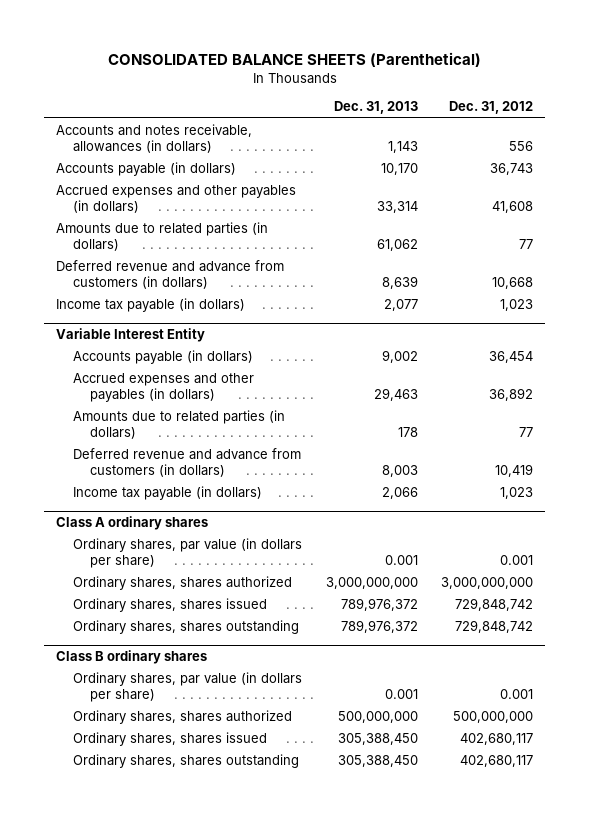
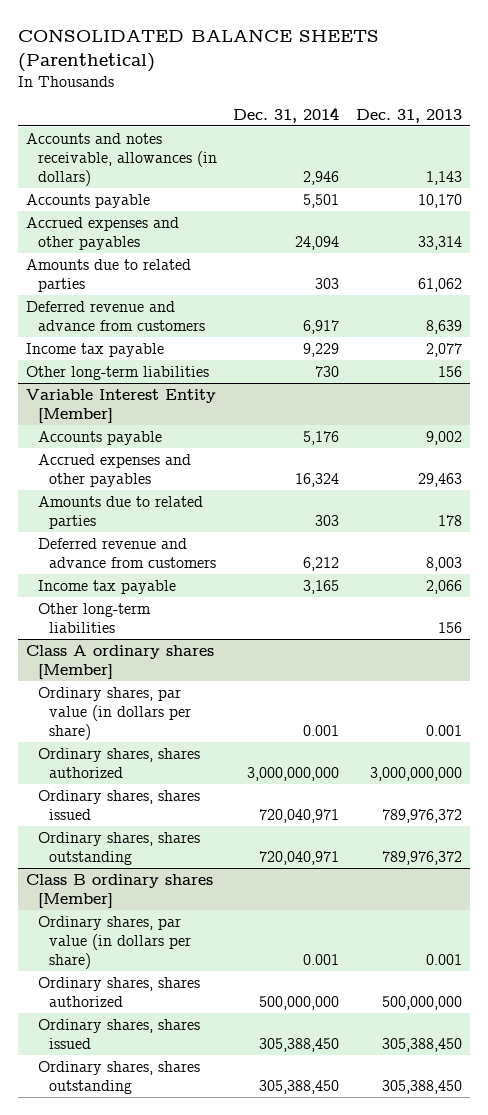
[449,101,534,115] Dec. 31, 2012 -> none
none -> [233,106,340,123] Dec. 31, 2014
[56,161,237,176] Accounts payable (in dollars) -> [26,193,151,208] Accounts payable
[56,184,297,213] Accrued expenses and other payables (in dollars) -> [26,216,180,250] Accrued expenses and other payables
[56,221,269,251] Amounts due to related parties (in dollars) -> [26,258,192,292] Amounts due to related parties
[56,259,285,289] Deferred revenue and advance from customers (in dollars) -> [26,300,205,331] Deferred revenue and advance from customers
[56,297,246,312] Income tax payable (in dollars) -> [26,342,165,357] Income tax payable
none -> [26,365,210,380] Other long-term liabilities
[56,327,206,342] Variable Interest Entity -> [26,388,217,423] Variable Interest Entity [Member]
[72,349,253,364] Accounts payable (in dollars) -> [37,430,162,445] Accounts payable
[72,372,254,402] Accrued expenses and other payables (in dollars) -> [37,453,191,487] Accrued expenses and other payables
[72,409,285,439] Amounts due to related parties (in dollars) -> [37,495,203,529] Amounts due to related parties
[72,447,301,477] Deferred revenue and advance from customers (in dollars) -> [37,537,217,568] Deferred revenue and advance from customers
[72,485,262,500] Income tax payable (in dollars) -> [37,579,176,594] Income tax payable
none -> [37,602,151,633] Other long-term liabilities
[56,515,209,530] Class A ordinary shares -> [26,644,215,679] Class A ordinary shares [Member]
[56,649,208,664] Class B ordinary shares -> [26,873,214,908] Class B ordinary shares [Member]

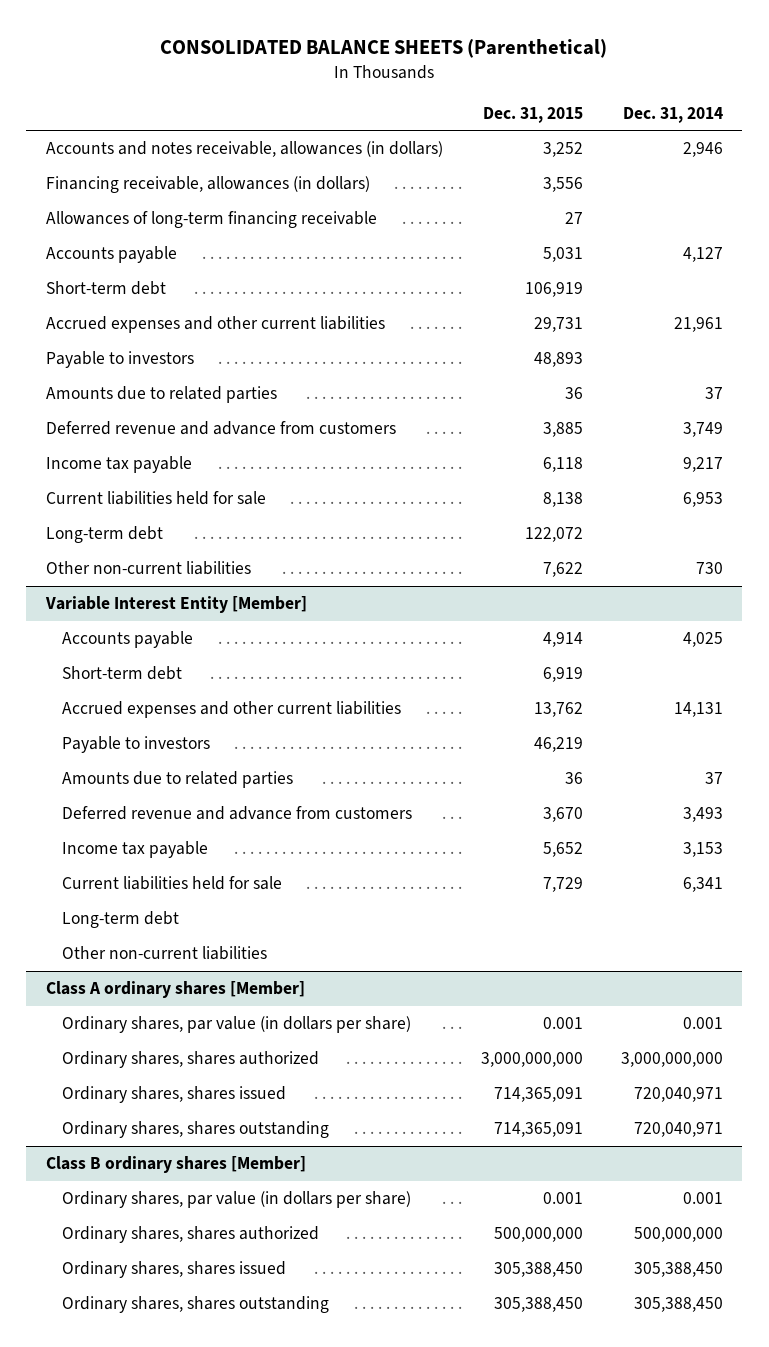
[355,108,462,123] Dec. 31, 2013 -> none
none -> [482,106,583,123] Dec. 31, 2015
none -> [45,176,370,194] Financing receivable, allowances (in dollars)
none -> [45,211,377,229] Allowances of long-term financing receivable
[303,193,340,208] 5,501 -> [683,247,724,263] 4,127
none -> [45,281,166,296] Short-term debt
[26,216,180,250] Accrued expenses and other payables -> [45,316,385,334] Accrued expenses and other current liabilities
[295,235,340,250] 24,094 -> [674,317,724,333] 21,961
none -> [45,351,194,369] Payable to investors
[315,277,340,289] 303 -> [705,387,724,400] 37
[303,319,340,334] 6,917 -> [683,422,724,438] 3,749
[303,342,340,357] 9,229 -> [683,457,724,473] 9,217
none -> [45,491,266,506] Current liabilities held for sale
none -> [45,526,163,544] Long-term debt
[26,365,210,380] Other long-term liabilities -> [45,561,251,576] Other non-current liabilities
[303,430,340,445] 5,176 -> [683,632,724,648] 4,025
none -> [62,666,183,681] Short-term debt
[37,453,191,487] Accrued expenses and other payables -> [62,701,402,719] Accrued expenses and other current liabilities
[295,472,340,487] 16,324 -> [674,702,724,718] 14,131
none -> [62,736,211,754] Payable to investors
[315,514,340,526] 303 -> [705,772,724,785] 37
[303,556,340,571] 6,212 -> [683,807,724,823] 3,493
[303,579,340,594] 3,165 -> [683,842,724,858] 3,153
none -> [62,876,283,891] Current liabilities held for sale
none -> [62,911,180,929] Long-term debt
[37,602,151,633] Other long-term liabilities -> [62,946,268,961] Other non-current liabilities

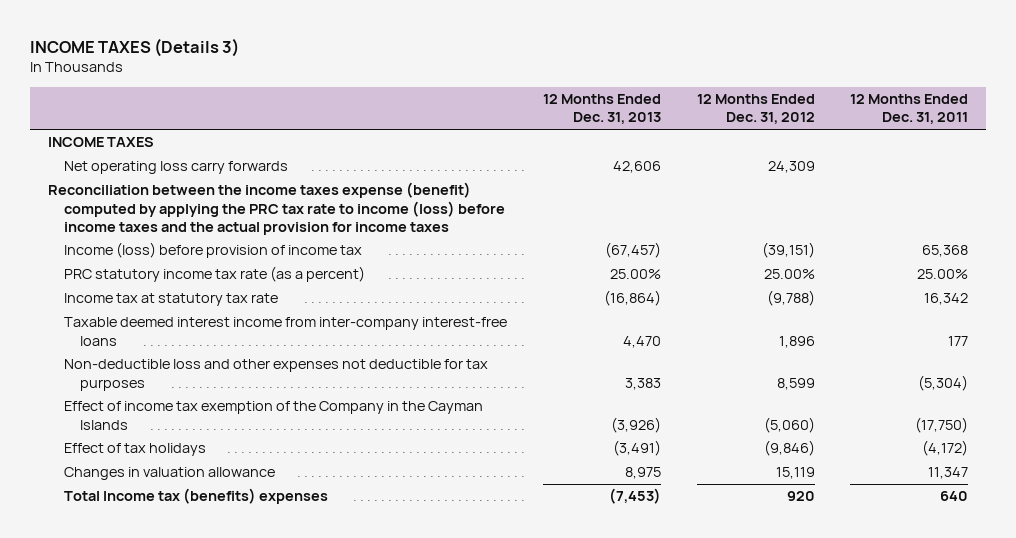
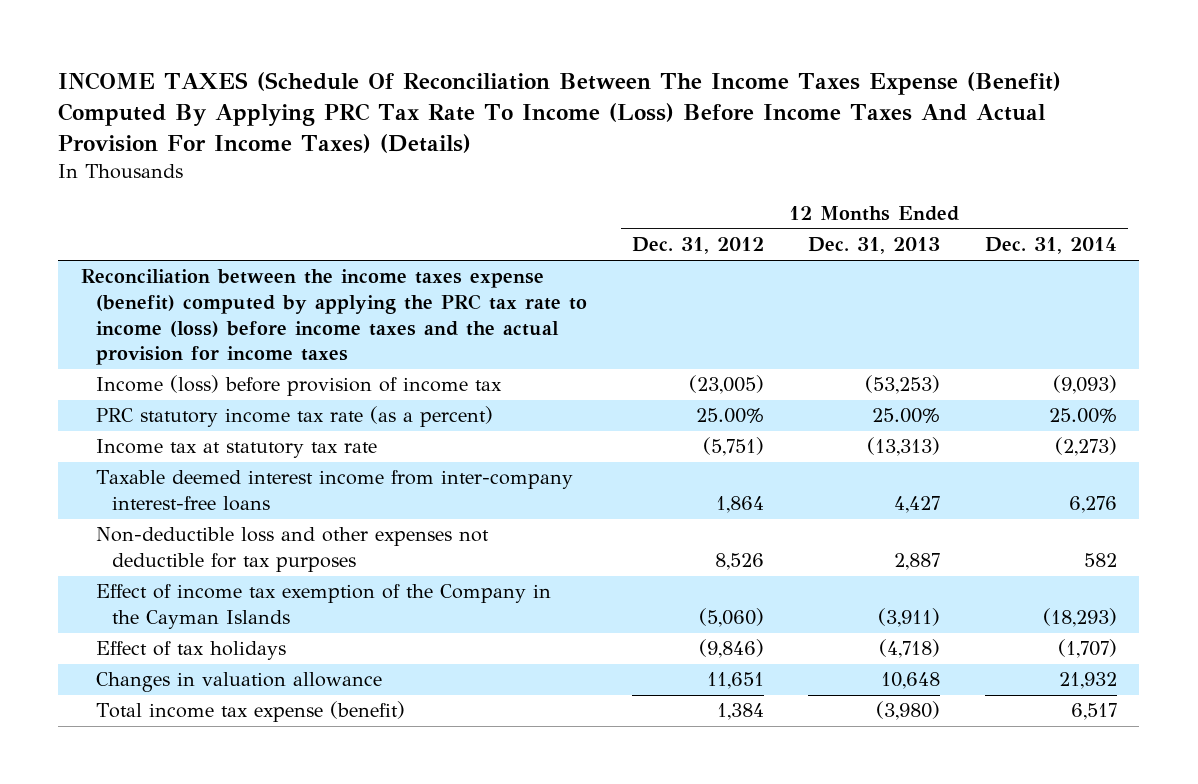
[30,37,240,57] INCOME TAXES (Details 3) -> [58,72,1062,154] INCOME TAXES (Schedule Of Reconciliation Between The Income Taxes Expense (Benefit) Computed By Applying PRC Tax Rate To Income (Loss) Before Income Taxes And Actual Provision For Income Taxes) (Details)
[850,94,969,125] 12 Months Ended Dec. 31, 2011 -> none
none -> [985,237,1118,255] Dec. 31, 2014
[48,137,155,148] INCOME TAXES -> none
[64,161,289,175] Net operating loss carry forwards -> none
[604,242,661,259] (67,457) -> [865,375,941,395] (53,253)
[761,242,815,259] (39,151) -> [688,375,764,395] (23,005)
[603,290,661,307] (16,864) -> [867,437,941,457] (13,313)
[766,290,815,307] (9,788) -> [702,437,764,457] (5,751)
[622,335,661,348] 4,470 -> [894,496,941,514] 4,427
[778,335,815,348] 1,896 -> [715,496,764,514] 1,864
[624,377,661,390] 3,383 -> [894,553,941,571] 2,887
[776,377,815,390] 8,599 -> [714,553,764,571] 8,526
[610,416,661,433] (3,926) -> [878,608,941,628] (3,911)
[612,440,661,457] (3,491) -> [879,639,941,659] (4,718)
[624,467,661,480] 8,975 -> [881,672,941,690] 10,648
[775,467,815,480] 15,119 -> [706,672,764,690] 11,651
[64,488,329,505] Total Income tax (benefits) expenses -> [96,701,406,723] Total income tax expense (benefit)
[608,488,661,505] (7,453) -> [876,701,941,721] (3,980)
[786,491,815,502] 920 -> [716,703,764,721] 1,384

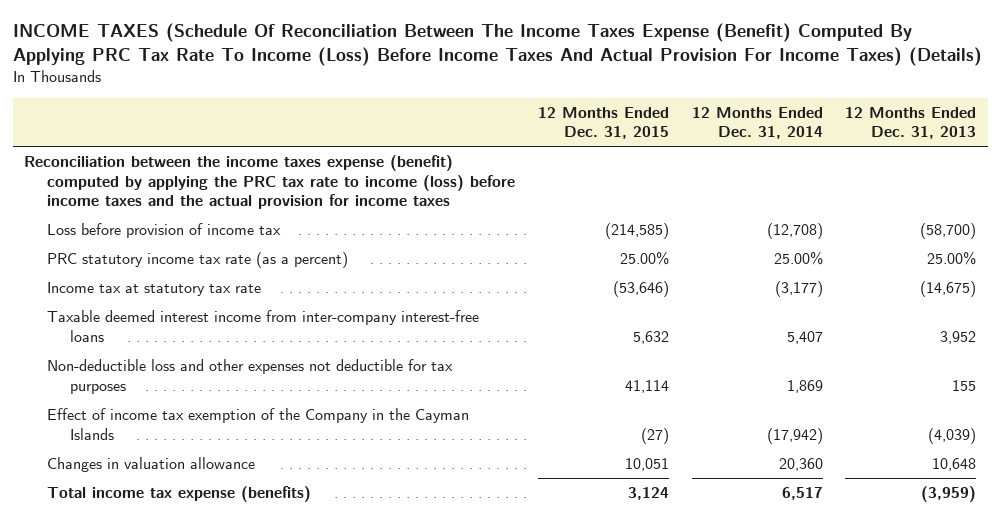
[631,237,764,255] Dec. 31, 2012 -> none
none -> [538,106,670,140] 12 Months Ended Dec. 31, 2015
[96,375,503,397] Income (loss) before provision of income tax -> [47,222,282,238] Loss before provision of income tax
[865,375,941,395] (53,253) -> [920,222,977,239] (58,700)
[1053,375,1118,395] (9,093) -> [766,222,823,239] (12,708)
[96,641,287,661] Effect of tax holidays -> none
[867,437,941,457] (13,313) -> [920,280,977,297] (14,675)
[1055,437,1118,457] (2,273) -> [774,280,823,297] (3,177)
[894,496,941,514] 4,427 -> [940,330,977,344] 3,952
[1069,496,1118,514] 6,276 -> [786,330,823,344] 5,407
[894,553,941,571] 2,887 -> [952,379,977,391] 155
[1084,553,1118,568] 582 -> [786,379,823,393] 1,869
[878,608,941,628] (3,911) -> [928,427,977,444] (4,039)
[1043,608,1118,628] (18,293) -> [766,427,823,444] (17,942)
[1059,672,1118,690] 21,932 -> [778,457,823,471] 20,360
[96,701,406,723] Total income tax expense (benefit) -> [47,485,312,502] Total income tax expense (benefits)
[876,701,941,721] (3,980) -> [921,485,977,502] (3,959)

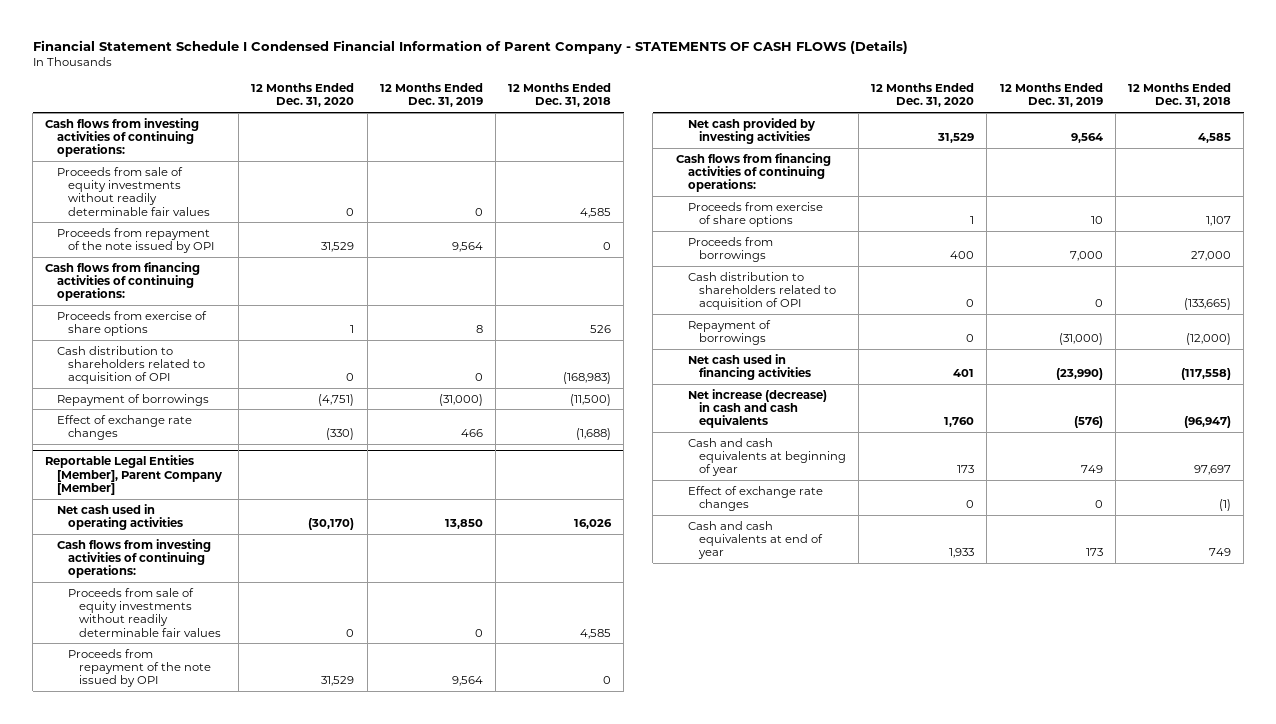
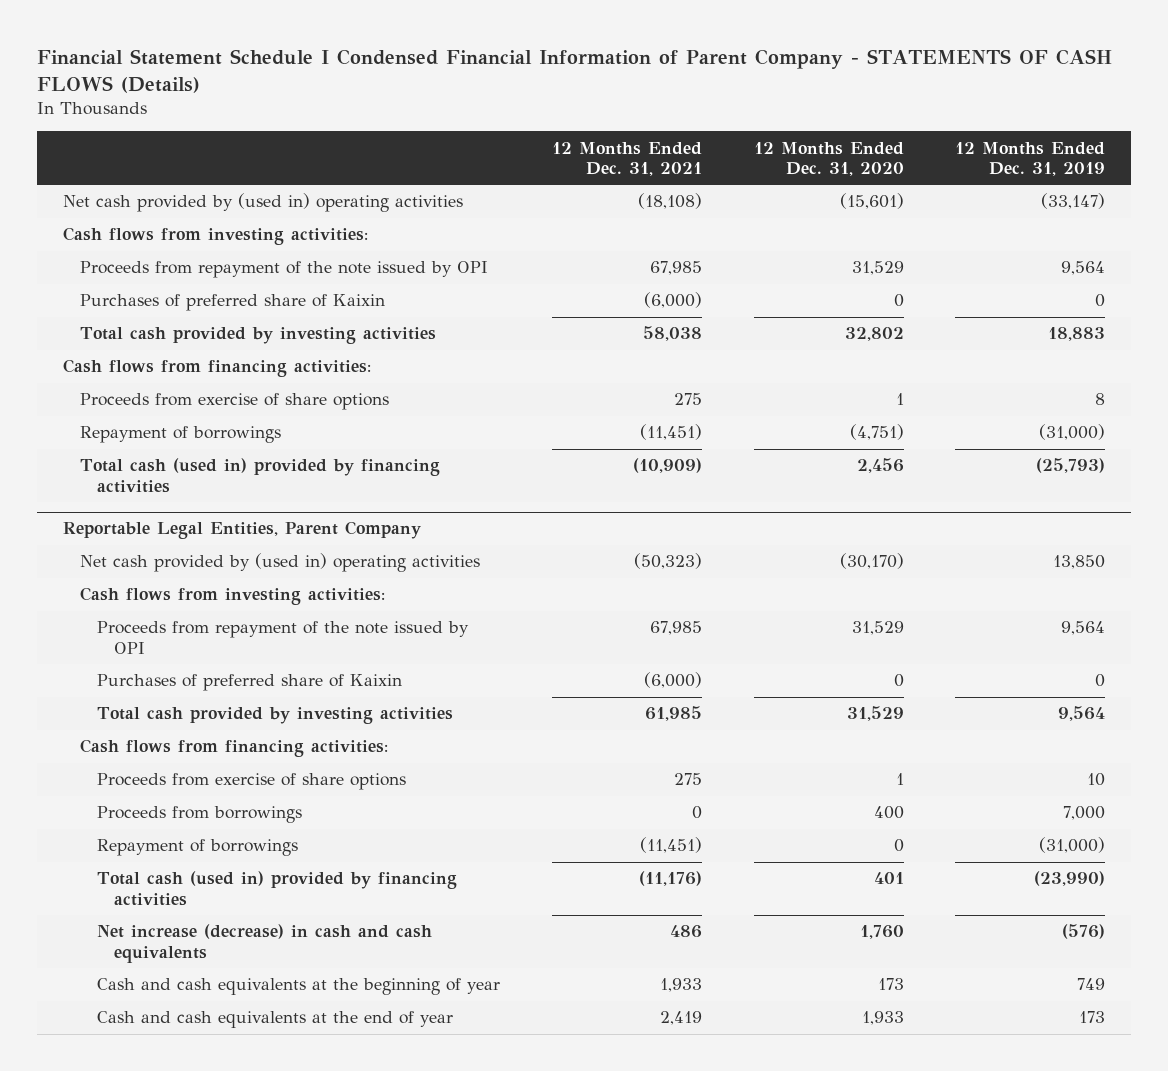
[508,83,612,108] 12 Months Ended Dec. 31, 2018 -> none
none -> [551,141,702,177] 12 Months Ended Dec. 31, 2021
[56,166,210,216] Proceeds from sale of equity investments without readily determinable fair values -> none
none -> [63,193,464,213] Net cash provided by (used in) operating activities
[45,117,200,158] Cash flows from investing activities of continuing operations: -> [63,227,369,246] Cash flows from investing activities:
none -> [80,294,386,312] Purchases of preferred share of Kaixin
none -> [80,327,437,345] Total cash provided by investing activities
[45,261,201,302] Cash flows from financing activities of continuing operations: -> [63,359,372,378] Cash flows from financing activities:
[56,345,205,385] Cash distribution to shareholders related to acquisition of OPI -> none
[56,414,192,440] Effect of exchange rate changes -> none
[67,587,222,637] Proceeds from sale of equity investments without readily determinable fair values -> none
none -> [80,458,441,493] Total cash (used in) provided by financing activities
[45,455,222,495] Reportable Legal Entities [Member], Parent Company [Member] -> [63,521,422,540] Reportable Legal Entities, Parent Company
[56,503,183,530] Net cash used in operating activities -> [80,553,481,573] Net cash provided by (used in) operating activities
[56,538,211,579] Cash flows from investing activities of continuing operations: -> [80,587,386,606] Cash flows from investing activities:
none -> [97,674,403,692] Purchases of preferred share of Kaixin
[687,117,815,144] Net cash provided by investing activities -> [97,707,454,725] Total cash provided by investing activities
[676,152,832,193] Cash flows from financing activities of continuing operations: -> [80,739,389,758] Cash flows from financing activities:
[687,271,836,311] Cash distribution to shareholders related to acquisition of OPI -> none
[687,353,811,380] Net cash used in financing activities -> [97,871,458,906] Total cash (used in) provided by financing activities
[687,485,823,511] Effect of exchange rate changes -> none
[687,437,846,477] Cash and cash equivalents at beginning of year -> [97,978,501,996] Cash and cash equivalents at the beginning of year
[687,520,823,560] Cash and cash equivalents at end of year -> [97,1011,454,1029] Cash and cash equivalents at the end of year

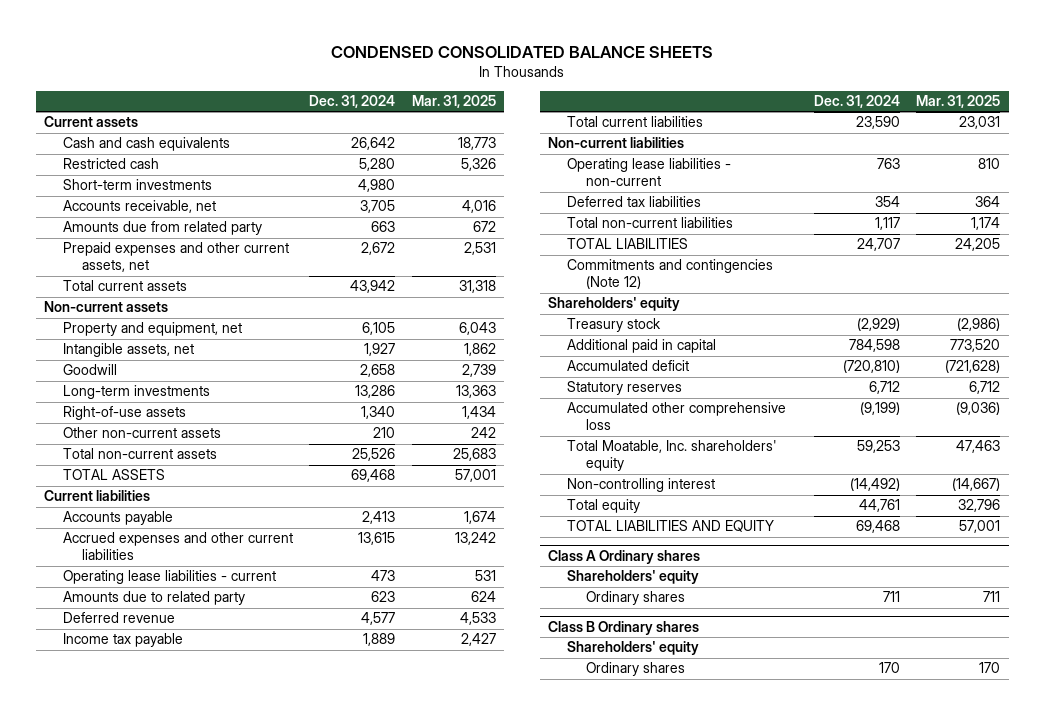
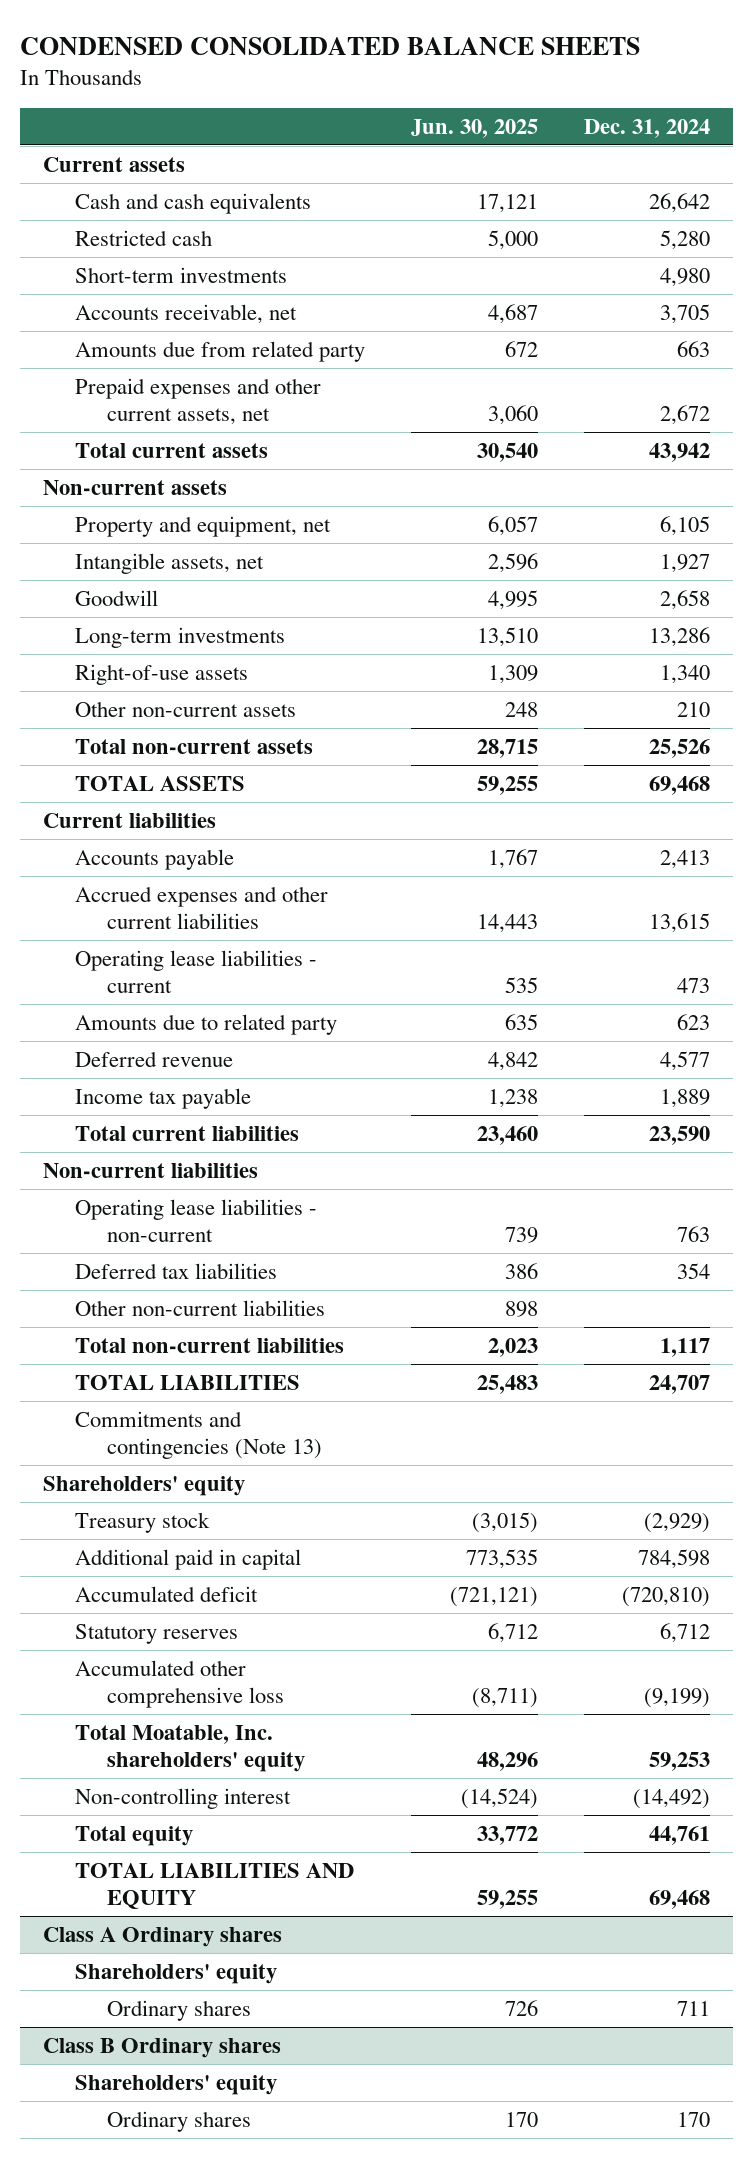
[412,95,497,109] Mar. 31, 2025 -> none
none -> [411,118,539,138] Jun. 30, 2025
none -> [75,1299,326,1316] Other non-current liabilities
[566,259,773,290] Commitments and contingencies (Note 12) -> [75,1410,323,1460] Commitments and contingencies (Note 13)

